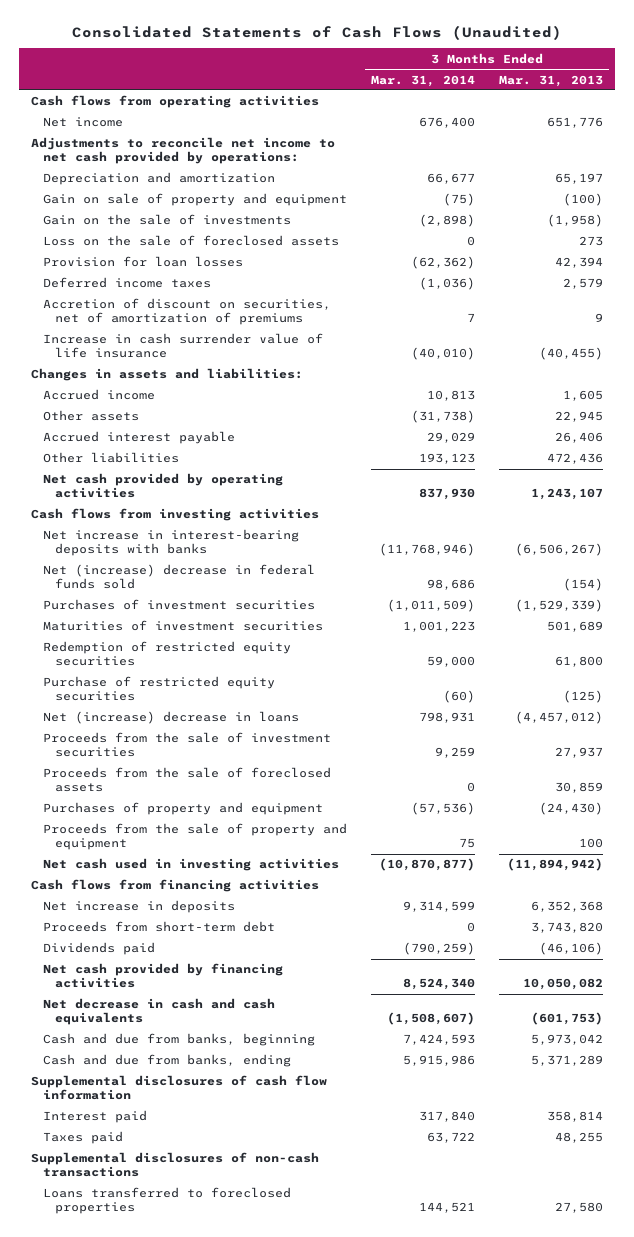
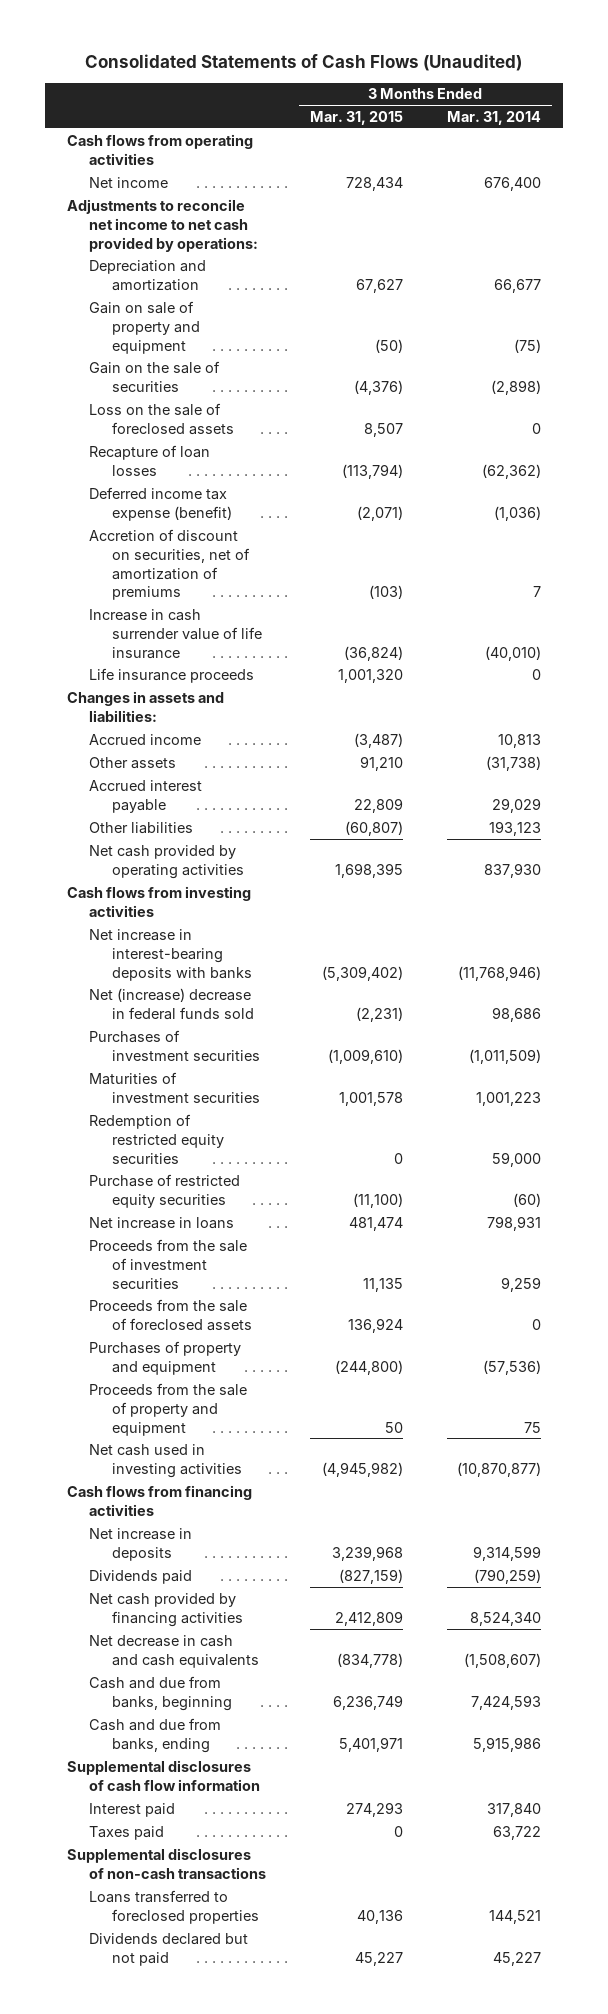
[498,74,603,87] Mar. 31, 2013 -> none
none -> [310,110,404,125] Mar. 31, 2015
[42,214,291,226] Gain on the sale of investments -> [89,360,221,392] Gain on the sale of securities
[42,256,243,268] Provision for loan losses -> [89,444,211,476] Recapture of loan losses
[42,277,211,289] Deferred income taxes -> [89,486,232,521] Deferred income tax expense (benefit)
none -> [89,667,255,683] Life insurance proceeds
[42,711,299,725] Net (increase) decrease in loans -> [89,1216,235,1229] Net increase in loans
[42,921,275,933] Proceeds from short-term debt -> none
none -> [89,1932,249,1966] Dividends declared but not paid

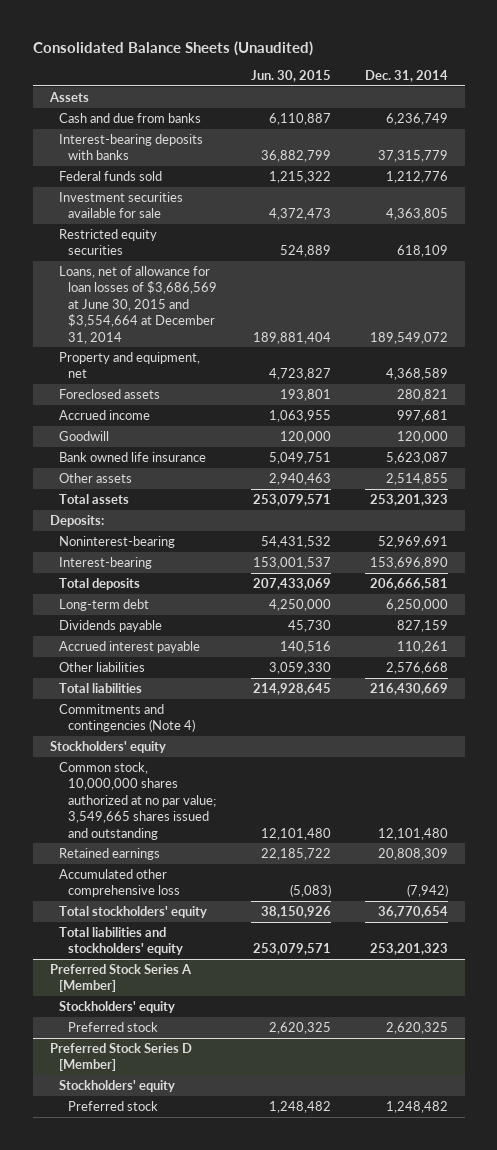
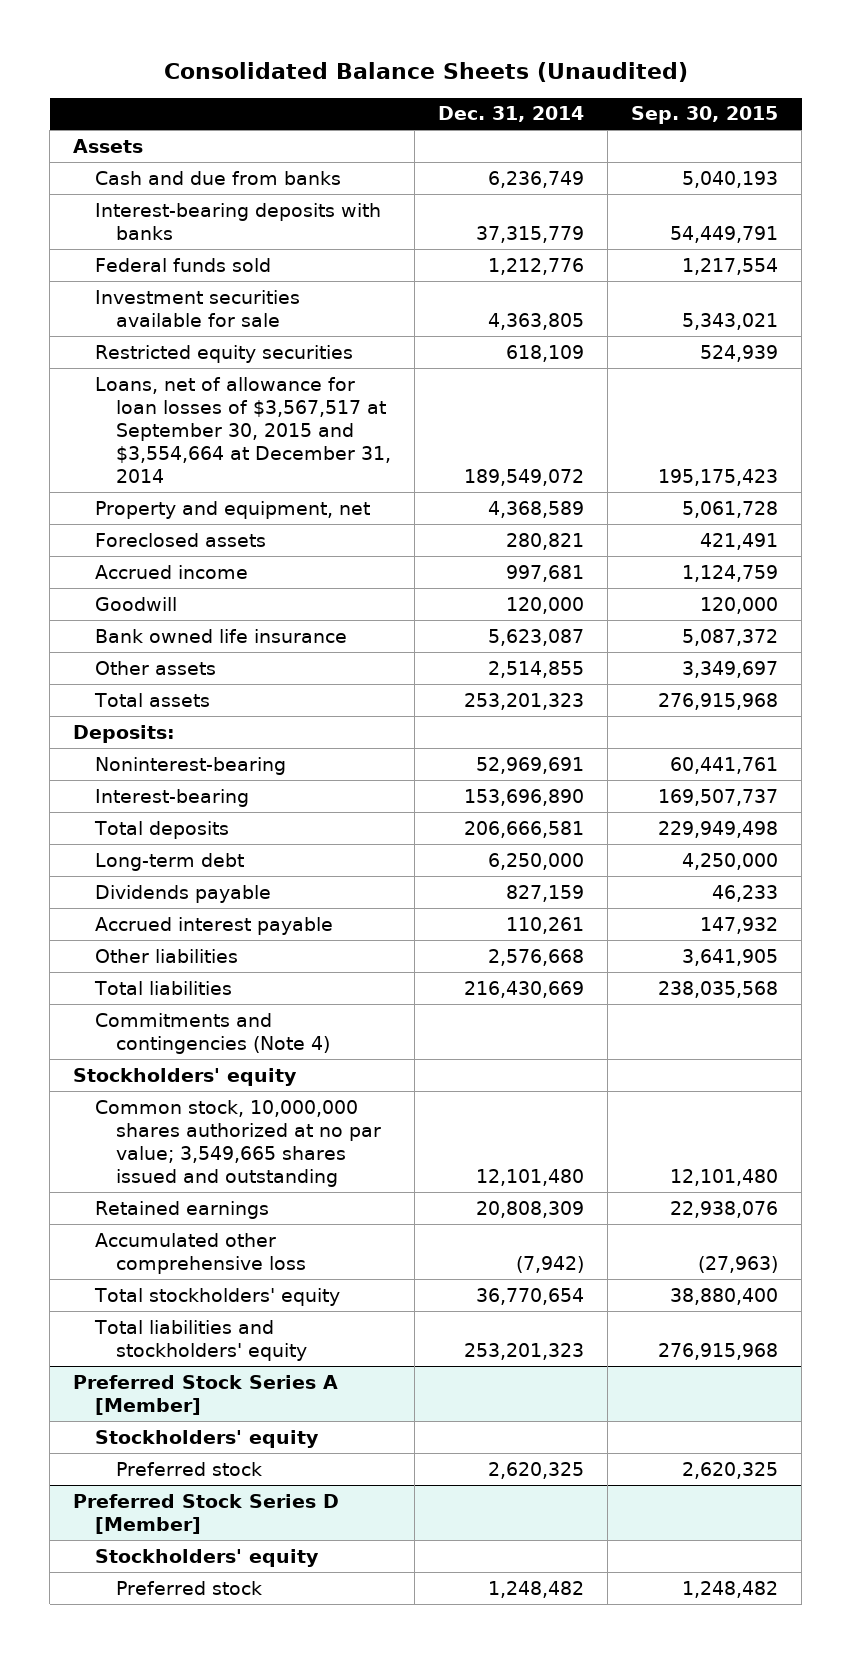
[251,70,332,83] Jun. 30, 2015 -> none
none -> [631,106,779,125] Sep. 30, 2015
[59,265,218,344] Loans, net of allowance for loan losses of $3,686,569 at June 30, 2015 and $3,554,664 at December 31, 2014 -> [94,376,392,484] Loans, net of allowance for loan losses of $3,567,517 at September 30, 2015 and $3,554,664 at December 31, 2014

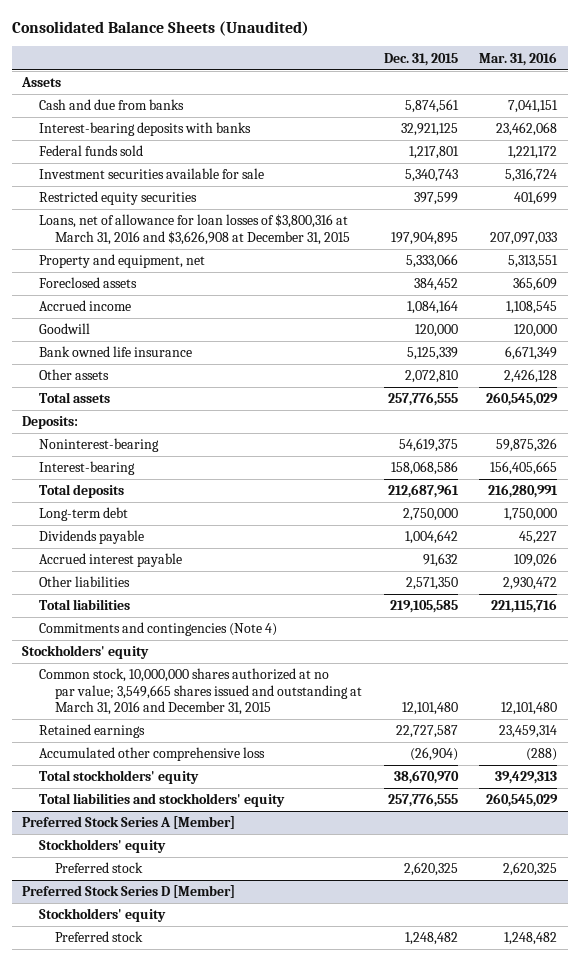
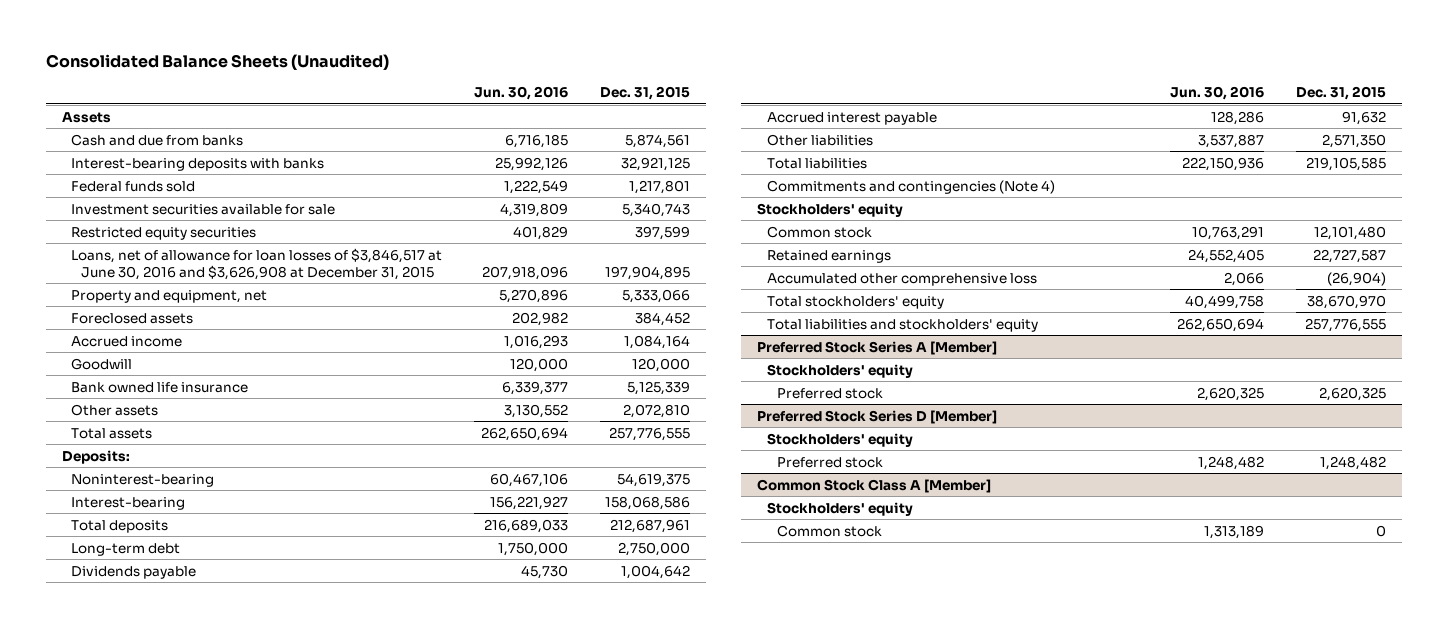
[479,51,558,66] Mar. 31, 2016 -> none
none -> [474,86,569,101] Jun. 30, 2016
[38,214,351,245] Loans, net of allowance for loan losses of $3,800,316 at March 31, 2016 and $3,626,908 at December 31, 2015 -> [71,247,443,280] Loans, net of allowance for loan losses of $3,846,517 at June 30, 2016 and $3,626,908 at December 31, 2015
[38,668,363,715] Common stock, 10,000,000 shares authorized at no par value; 3,549,665 shares issued and outstanding at March 31, 2016 and December 31, 2015 -> [766,225,872,238] Common stock
none -> [756,478,991,493] Common Stock Class A [Member]
none -> [766,501,913,516] Stockholders' equity
none -> [776,524,882,537] Common stock

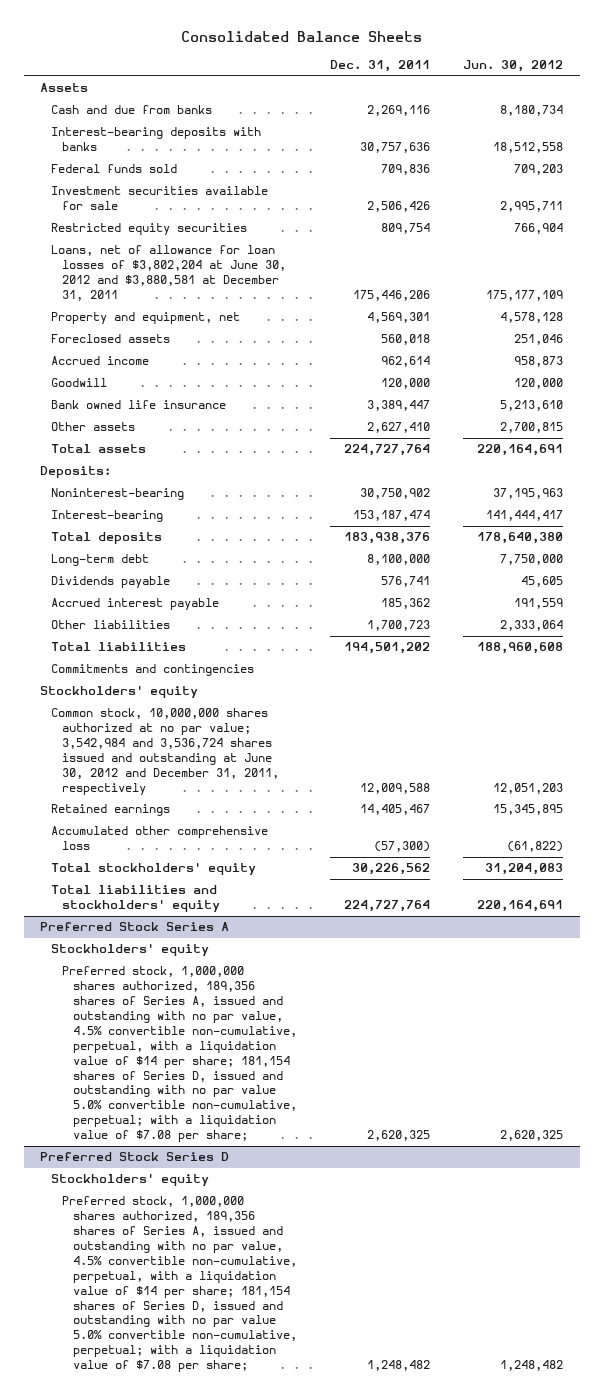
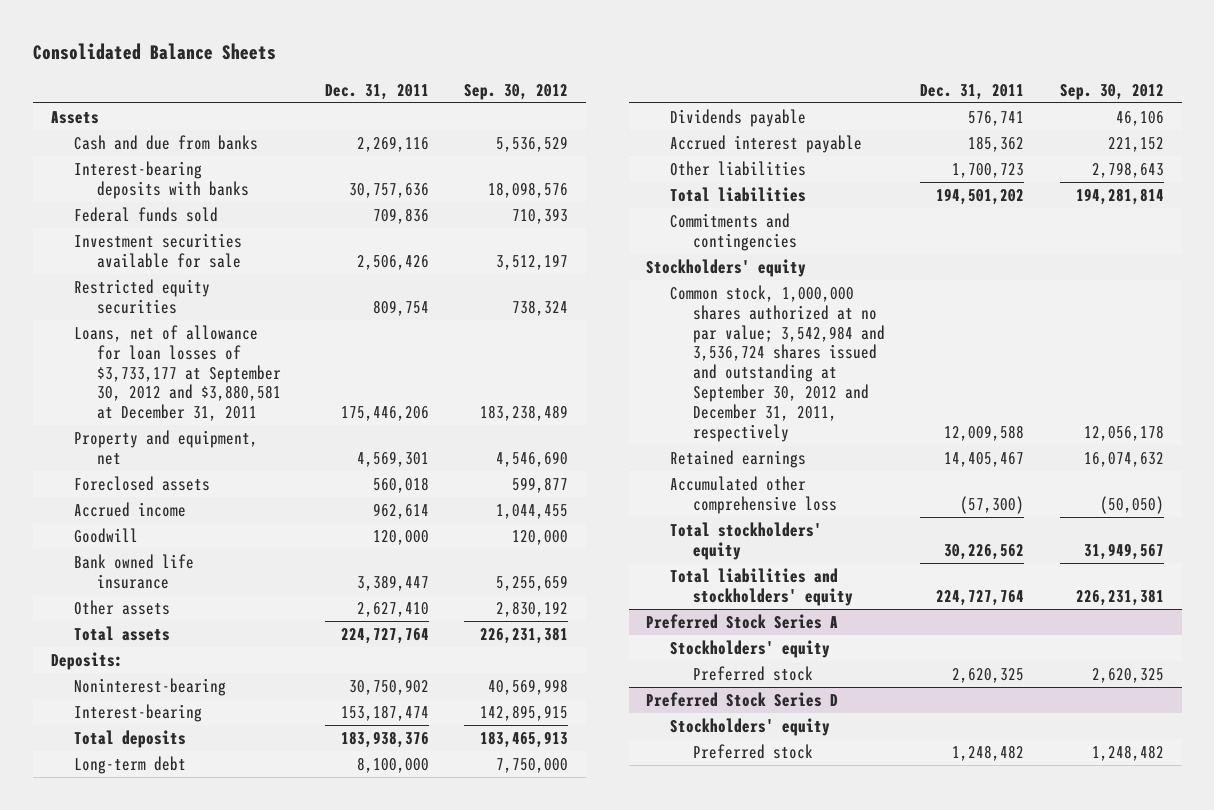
[463,60,564,73] Jun. 30, 2012 -> none
none -> [464,83,569,100] Sep. 30, 2012
[51,245,287,302] Loans, net of allowance for loan losses of $3,802,204 at June 30, 2012 and $3,880,581 at December 31, 2011 -> [73,325,282,422] Loans, net of allowance for loan losses of $3,733,177 at September 30, 2012 and $3,880,581 at December 31, 2011
[51,708,280,795] Common stock, 10,000,000 shares authorized at no par value; 3,542,984 and 3,536,724 shares issued and outstanding at June 30, 2012 and December 31, 2011, respectively -> [669,285,885,442] Common stock, 1,000,000 shares authorized at no par value; 3,542,984 and 3,536,724 shares issued and outstanding at September 30, 2012 and December 31, 2011, respectively
[62,966,298,1143] Preferred stock, 1,000,000 shares authorized, 189,356 shares of Series A, issued and outstanding with no par value, 4.5% convertible non-cumulative, perpetual, with a liquidation value of $14 per share; 181,154 shares of Series D, issued and outstanding with no par value 5.0% convertible non-cumulative, perpetual; with a liquidation value of $7.08 per share; -> [692,666,813,682] Preferred stock
[62,1196,298,1373] Preferred stock, 1,000,000 shares authorized, 189,356 shares of Series A, issued and outstanding with no par value, 4.5% convertible non-cumulative, perpetual, with a liquidation value of $14 per share; 181,154 shares of Series D, issued and outstanding with no par value 5.0% convertible non-cumulative, perpetual; with a liquidation value of $7.08 per share; -> [692,744,813,760] Preferred stock

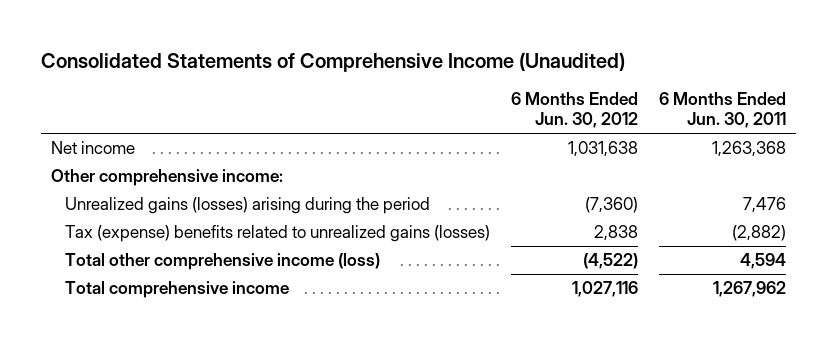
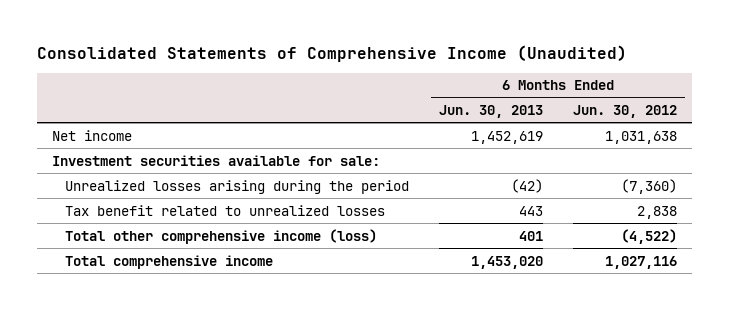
[658,92,786,129] 6 Months Ended Jun. 30, 2011 -> none
none -> [438,104,543,118] Jun. 30, 2013
[51,169,284,187] Other comprehensive income: -> none
none -> [51,154,380,166] Investment securities available for sale:
[64,197,430,215] Unrealized gains (losses) arising during the period -> [64,179,409,194] Unrealized losses arising during the period
[64,225,490,243] Tax (expense) benefits related to unrealized gains (losses) -> [64,204,385,216] Tax benefit related to unrealized losses

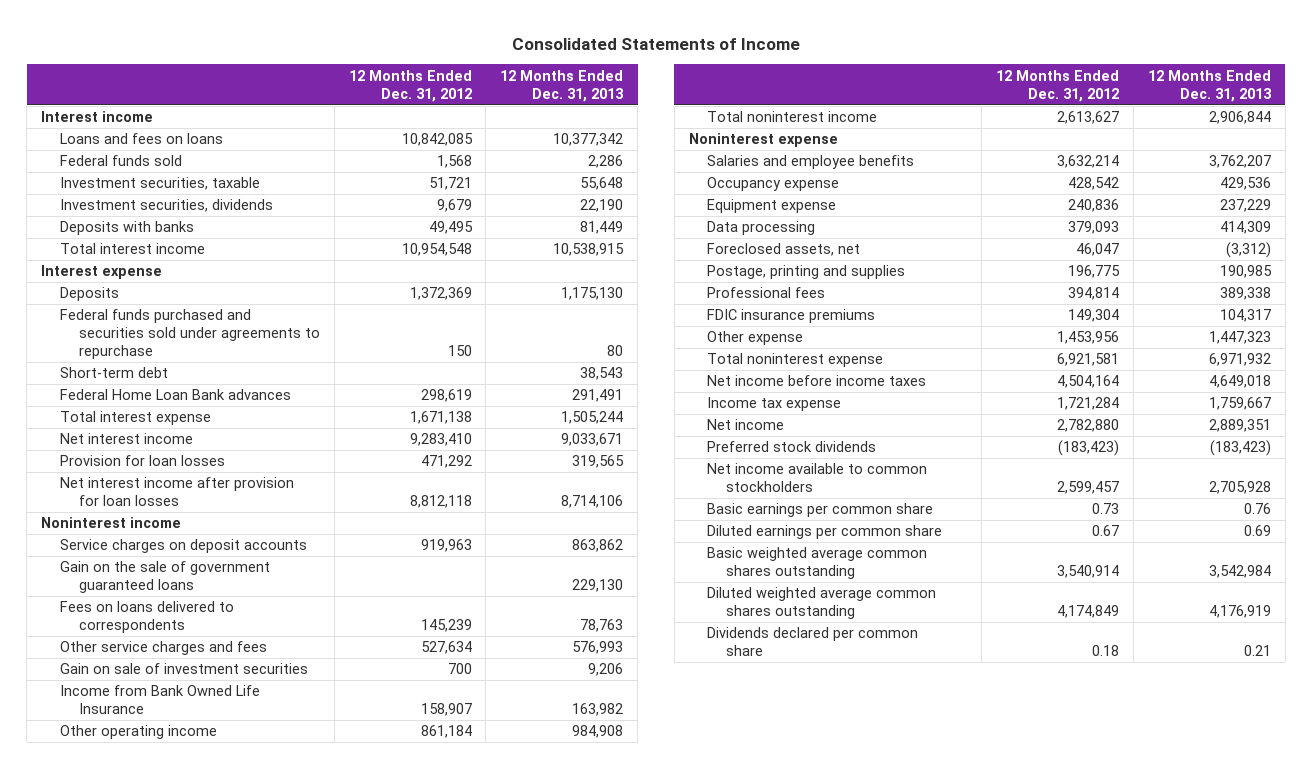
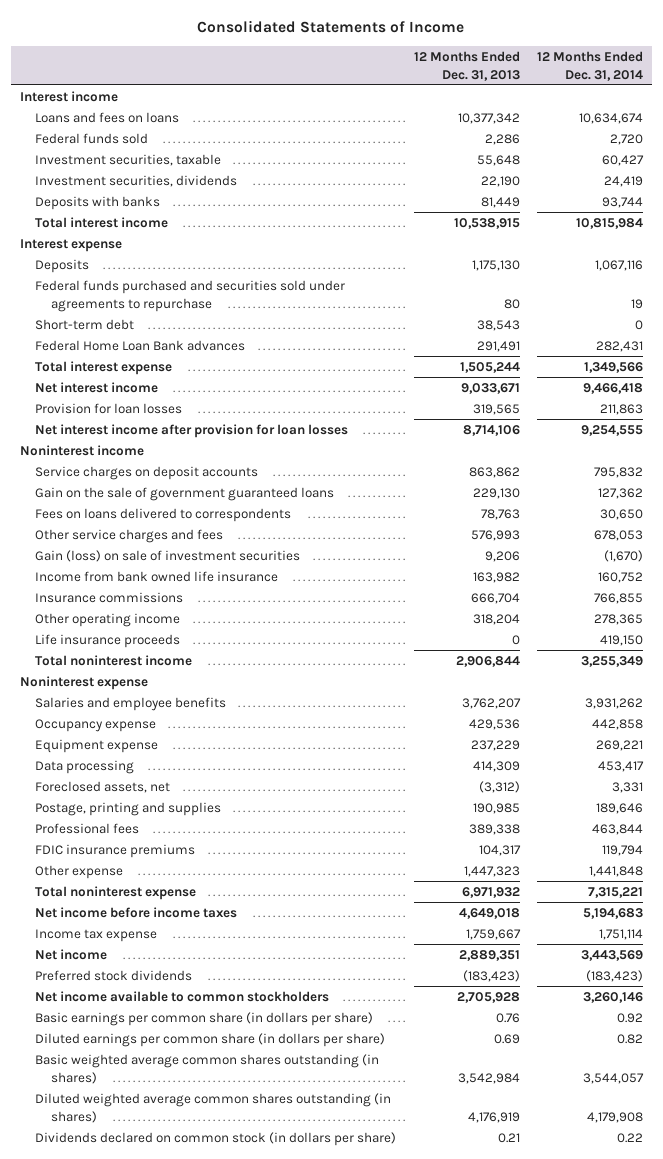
[348,69,472,102] 12 Months Ended Dec. 31, 2012 -> none
none -> [537,50,644,81] 12 Months Ended Dec. 31, 2014
[60,663,309,675] Gain on sale of investment securities -> [35,549,301,562] Gain (loss) on sale of investment securities
[60,685,261,715] Income from Bank Owned Life Insurance -> [35,570,279,582] Income from bank owned life insurance
none -> [35,591,184,603] Insurance commissions
[572,725,624,739] 984,908 -> [472,613,520,625] 318,204
none -> [35,633,181,648] Life insurance proceeds
[707,503,934,518] Basic earnings per common share -> [35,1011,374,1026] Basic earnings per common share (in dollars per share)
[707,525,943,540] Diluted earnings per common share -> [35,1032,386,1047] Diluted earnings per common share (in dollars per share)
[707,547,928,580] Basic weighted average common shares outstanding -> [35,1053,380,1084] Basic weighted average common shares outstanding (in shares)
[707,587,937,620] Diluted weighted average common shares outstanding -> [35,1092,392,1123] Diluted weighted average common shares outstanding (in shares)
[707,627,919,657] Dividends declared per common share -> [35,1131,397,1146] Dividends declared on common stock (in dollars per share)

